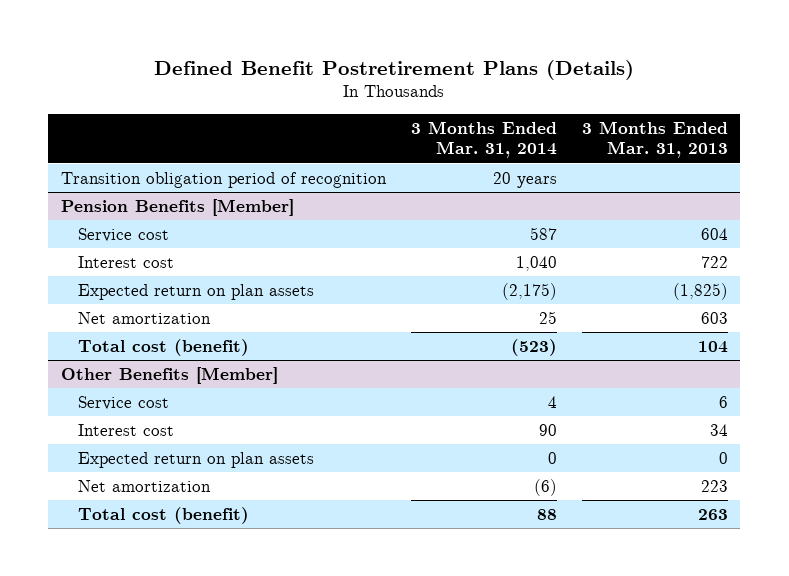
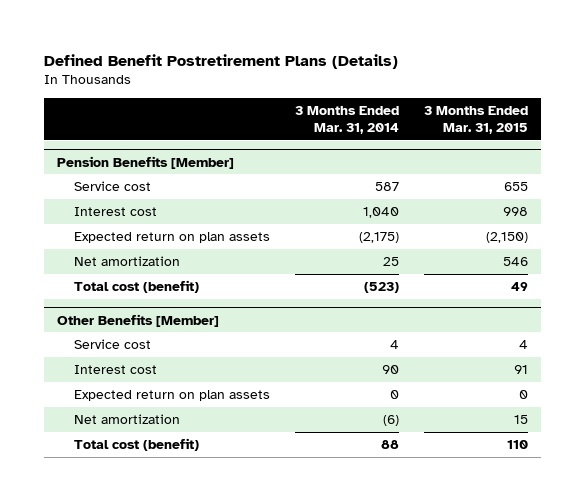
[581,121,728,159] 3 Months Ended Mar. 31, 2013 -> none
none -> [424,106,529,135] 3 Months Ended Mar. 31, 2015
[60,172,387,189] Transition obligation period of recognition -> none

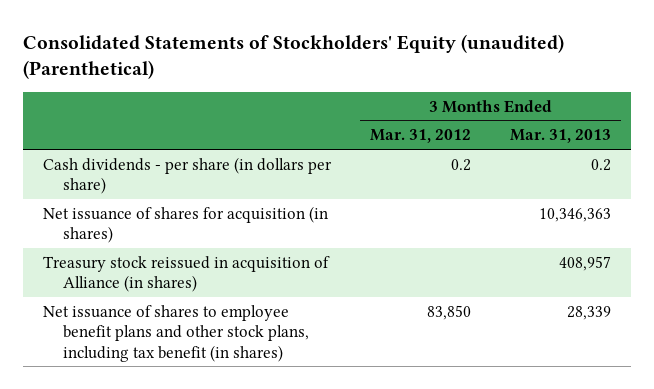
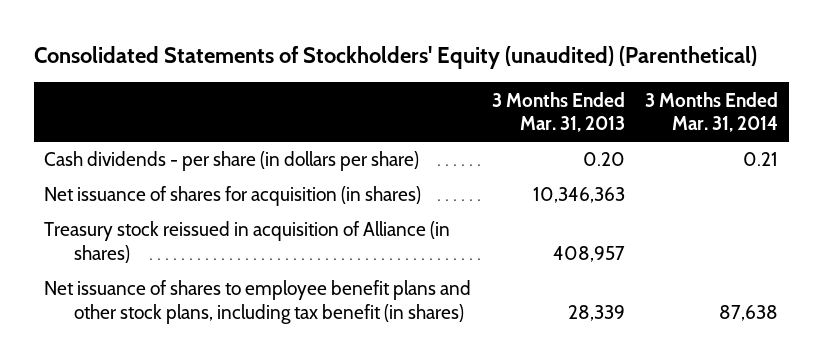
[369,129,471,144] Mar. 31, 2012 -> none
none -> [645,91,779,133] 3 Months Ended Mar. 31, 2014
[591,158,612,171] 0.2 -> [582,152,625,167] 0.20

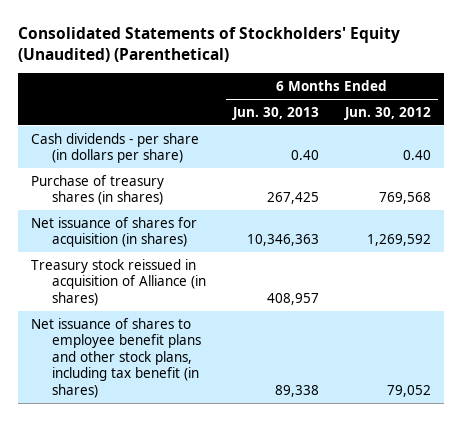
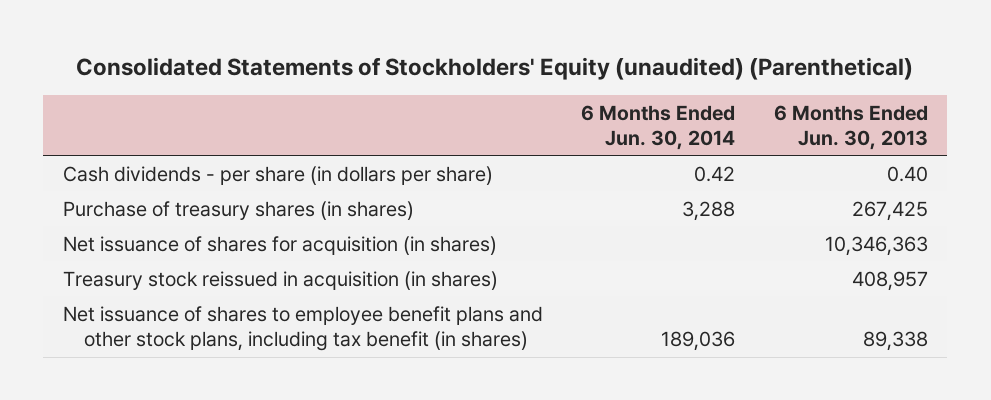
[17,26,400,62] Consolidated Statements of Stockholders' Equity (Unaudited) (Parenthetical) -> [76,56,914,80] Consolidated Statements of Stockholders' Equity (unaudited) (Parenthetical)
[343,106,431,120] Jun. 30, 2012 -> none
none -> [581,104,736,150] 6 Months Ended Jun. 30, 2014
[31,258,207,306] Treasury stock reissued in acquisition of Alliance (in shares) -> [62,270,498,290] Treasury stock reissued in acquisition (in shares)

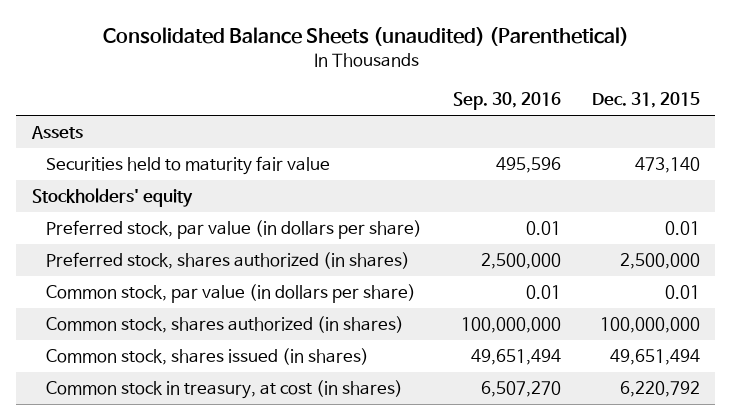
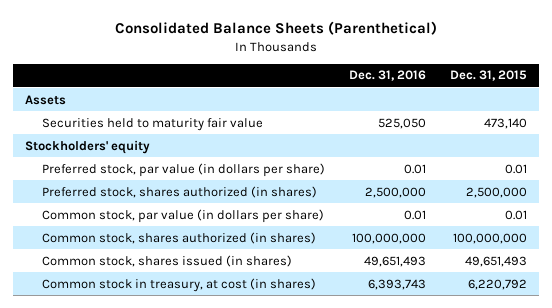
[102,26,629,46] Consolidated Balance Sheets (unaudited) (Parenthetical) -> [114,21,437,36] Consolidated Balance Sheets (Parenthetical)
[452,92,561,111] Sep. 30, 2016 -> none
none -> [348,70,426,82] Dec. 31, 2016
[609,349,700,366] 49,651,494 -> [464,255,527,267] 49,651,493

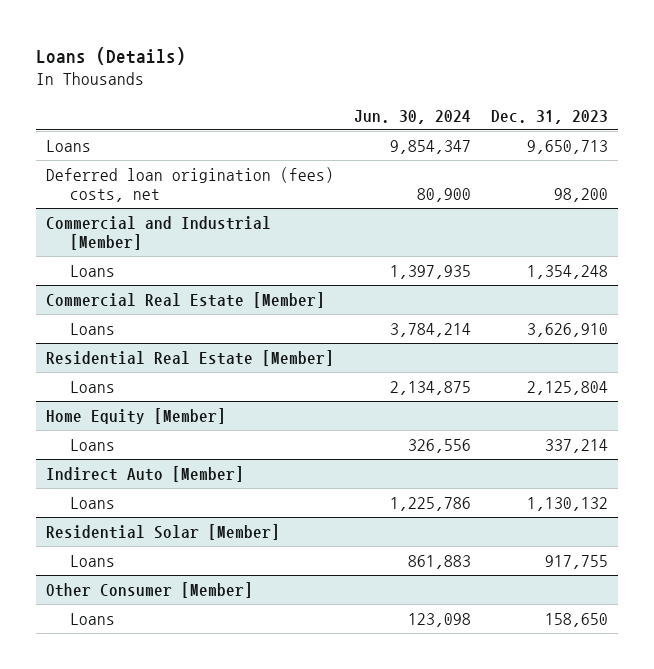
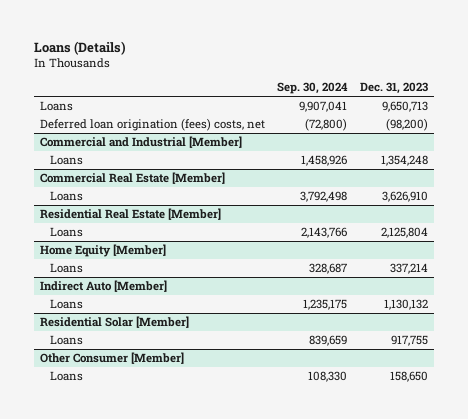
[353,109,471,124] Jun. 30, 2024 -> none
none -> [277,82,349,95] Sep. 30, 2024
[553,187,608,202] 98,200 -> [385,118,428,132] (98,200)

